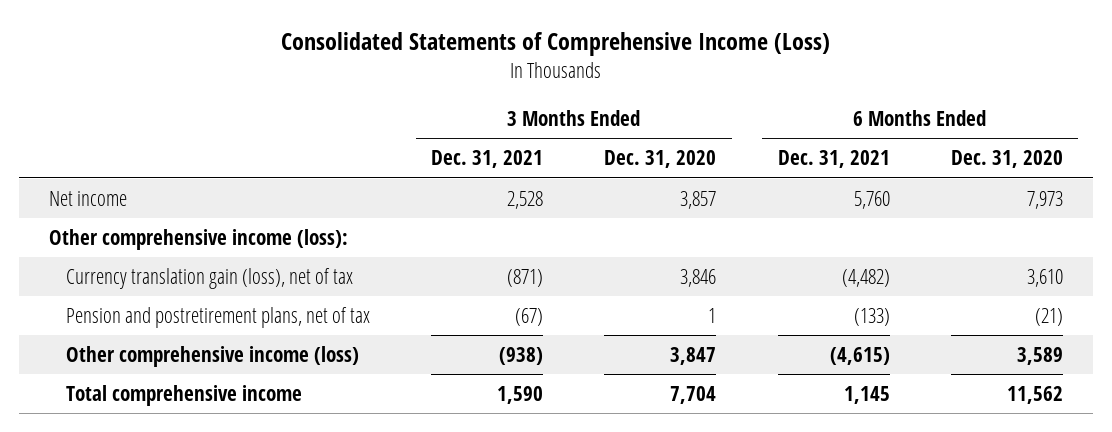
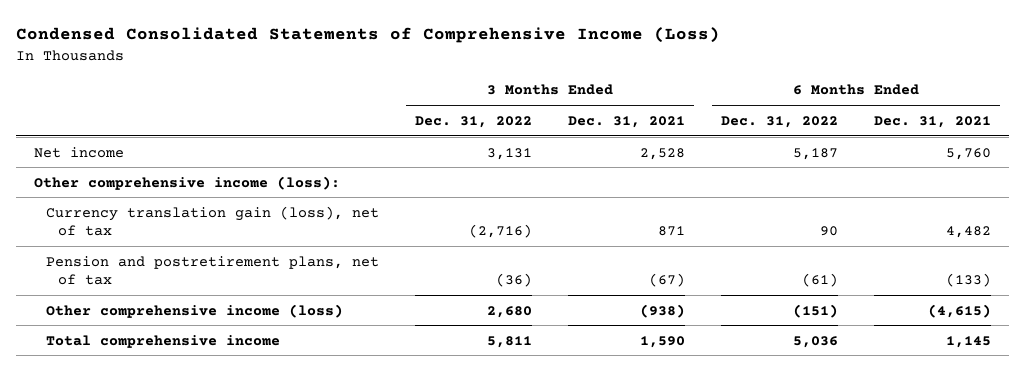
[280,32,830,57] Consolidated Statements of Comprehensive Income (Loss) -> [15,27,720,44] Condensed Consolidated Statements of Comprehensive Income (Loss)
[604,150,717,169] Dec. 31, 2020 -> none
[950,150,1063,169] Dec. 31, 2020 -> none
none -> [415,115,533,128] Dec. 31, 2022
none -> [721,115,839,128] Dec. 31, 2022
[507,269,544,288] (871) -> [658,226,686,237] 871
[841,269,890,288] (4,482) -> [946,226,992,239] 4,482

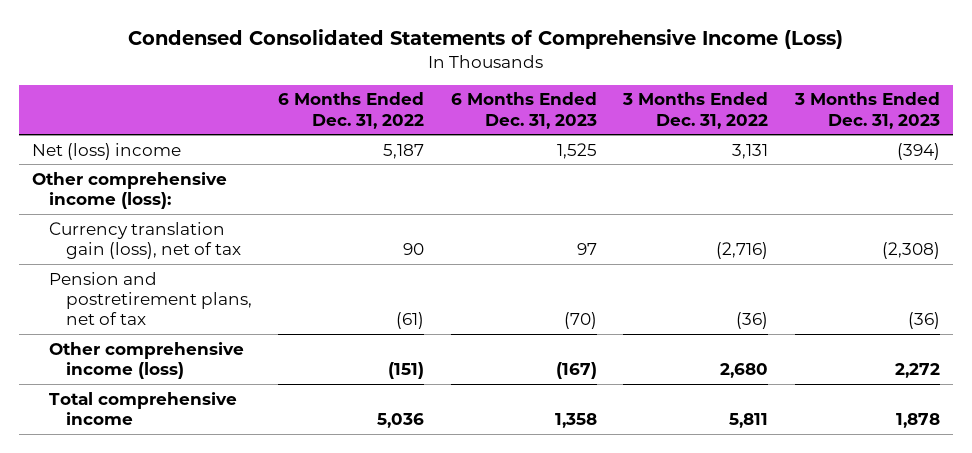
[568,115,686,128] Dec. 31, 2021 -> none
[874,115,992,128] Dec. 31, 2021 -> none
none -> [450,92,597,129] 6 Months Ended Dec. 31, 2023
none -> [793,92,940,129] 3 Months Ended Dec. 31, 2023
[33,146,124,158] Net income -> [31,142,181,160] Net (loss) income

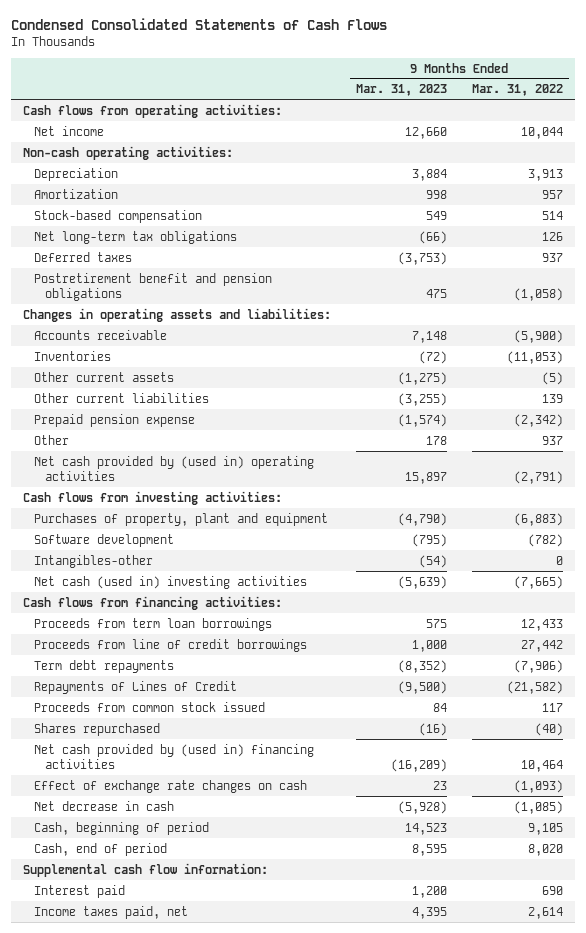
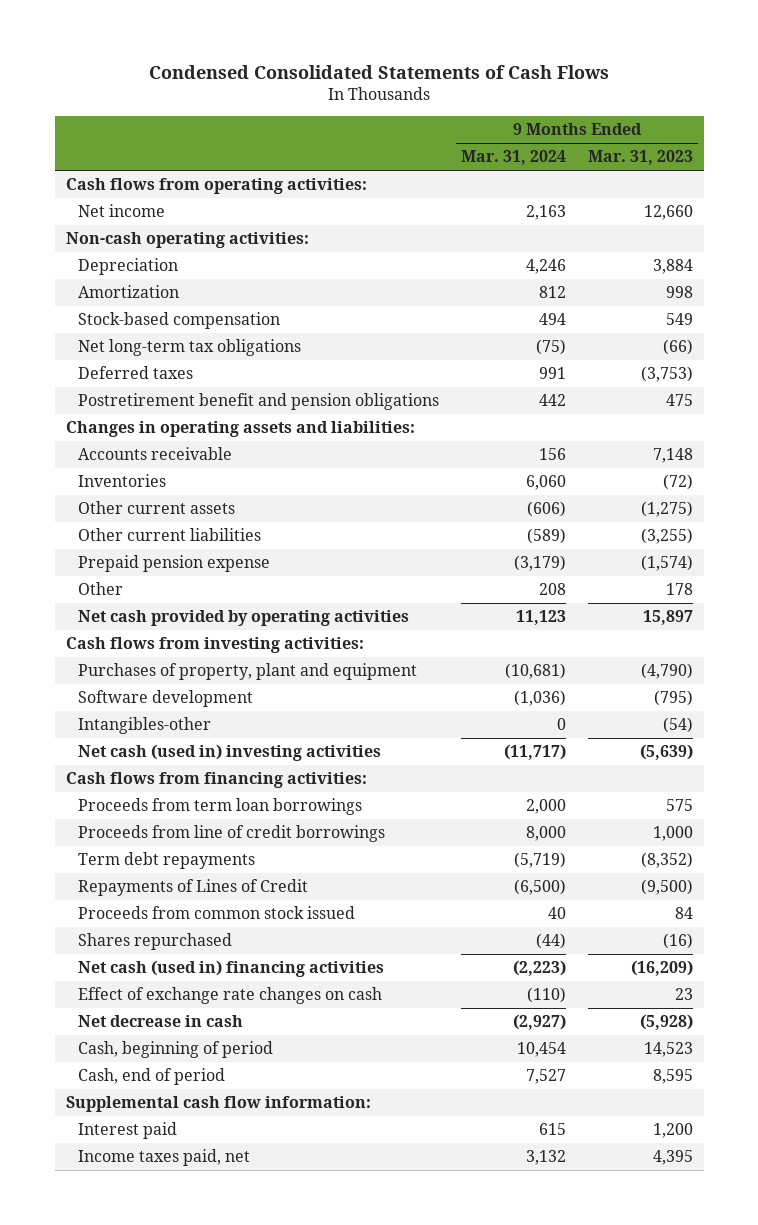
[471,84,563,97] Mar. 31, 2022 -> none
none -> [461,150,567,166] Mar. 31, 2024
[33,455,314,482] Net cash provided by (used in) operating activities -> [78,610,410,627] Net cash provided by operating activities
[33,743,314,770] Net cash provided by (used in) financing activities -> [78,960,385,978] Net cash (used in) financing activities

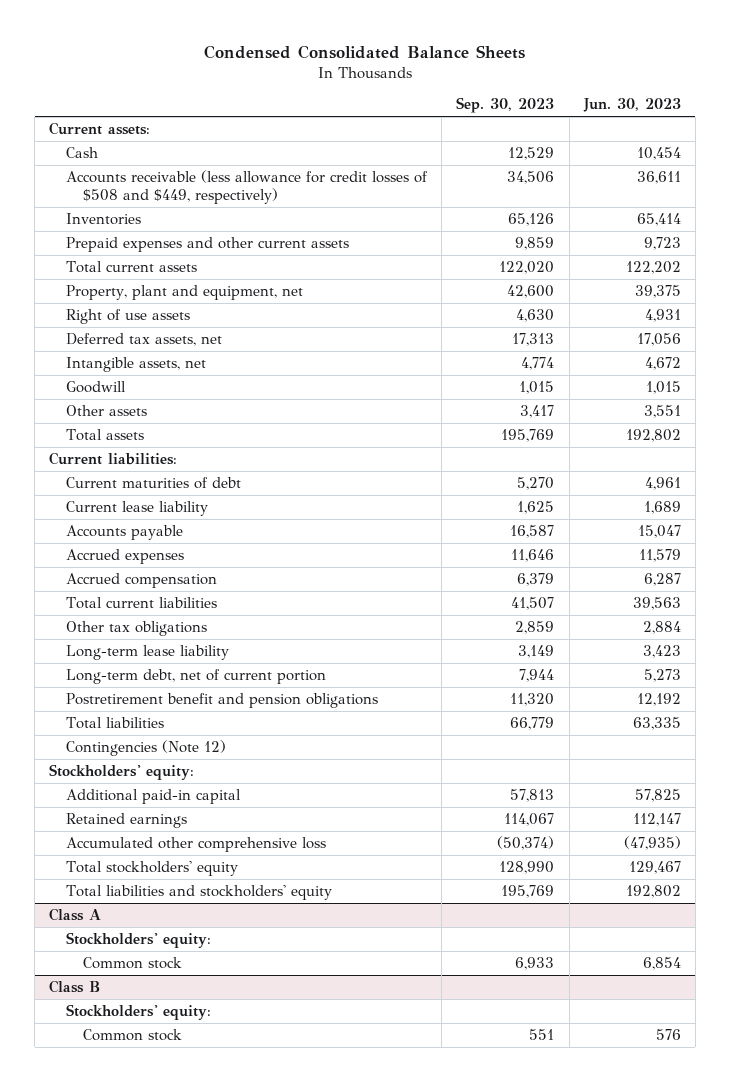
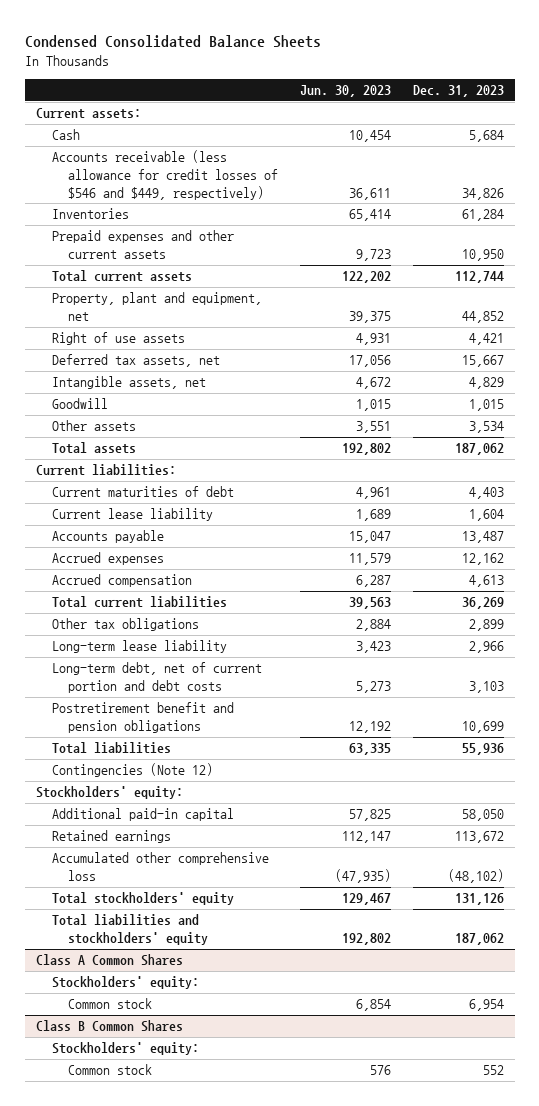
[456,97,555,114] Sep. 30, 2023 -> none
none -> [412,85,504,98] Dec. 31, 2023
[66,169,429,205] Accounts receivable (less allowance for credit losses of $508 and $449, respectively) -> [51,150,278,200] Accounts receivable (less allowance for credit losses of $546 and $449, respectively)
[66,668,327,684] Long-term debt, net of current portion -> [51,662,262,694] Long-term debt, net of current portion and debt costs
[49,907,102,921] Class A -> [35,954,183,967] Class A Common Shares
[49,979,101,993] Class B -> [35,1020,183,1033] Class B Common Shares

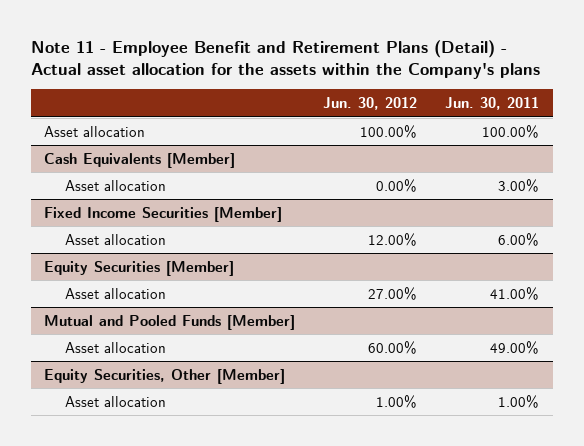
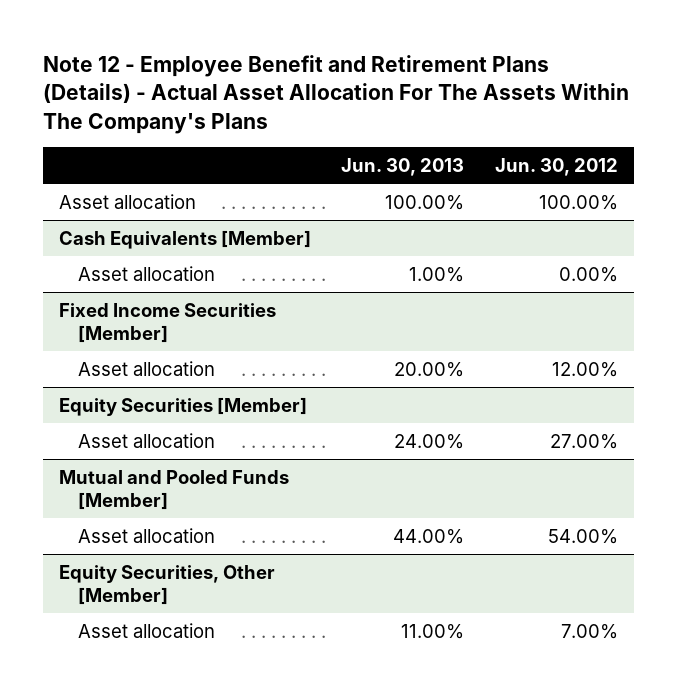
[30,39,540,79] Note 11 - Employee Benefit and Retirement Plans (Detail) - Actual asset allocation for the assets within the Company's plans -> [43,54,630,134] Note 12 - Employee Benefit and Retirement Plans (Details) - Actual Asset Allocation For The Assets Within The Company's Plans
[445,96,540,110] Jun. 30, 2011 -> none
none -> [341,157,465,176] Jun. 30, 2013
[368,340,418,354] 60.00% -> [548,528,619,544] 54.00%
[376,394,418,408] 1.00% -> [561,623,619,639] 7.00%

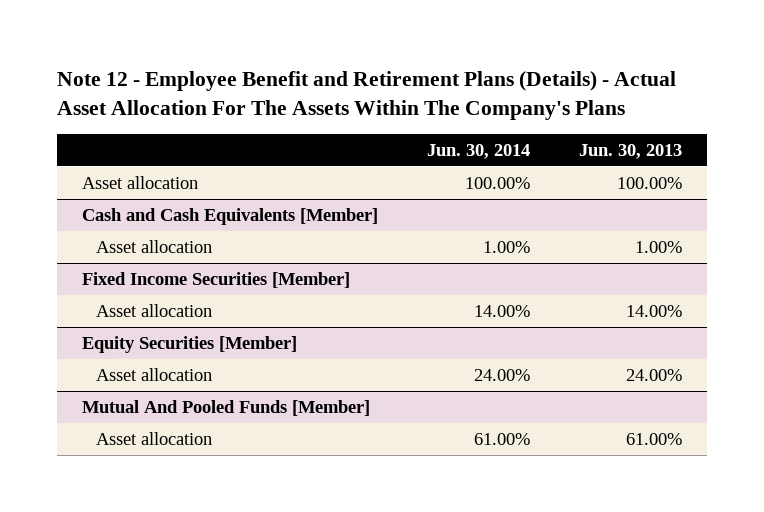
[495,157,619,176] Jun. 30, 2012 -> none
none -> [426,143,530,159] Jun. 30, 2014
[58,229,311,249] Cash Equivalents [Member] -> [81,207,378,225] Cash and Cash Equivalents [Member]
[394,361,465,377] 20.00% -> [626,304,683,317] 14.00%
[58,564,275,605] Equity Securities, Other [Member] -> none
[78,622,216,638] Asset allocation -> none
[58,469,289,510] Mutual and Pooled Funds [Member] -> [81,399,370,416] Mutual And Pooled Funds [Member]
[393,528,465,544] 44.00% -> [626,432,683,445] 61.00%

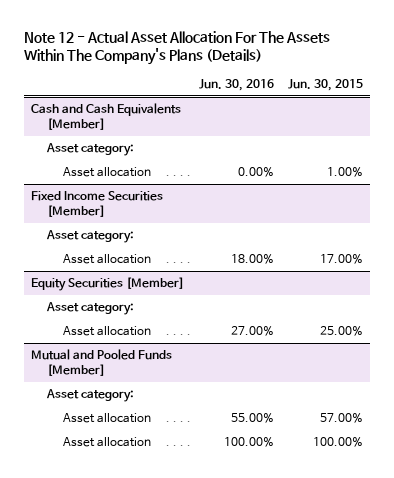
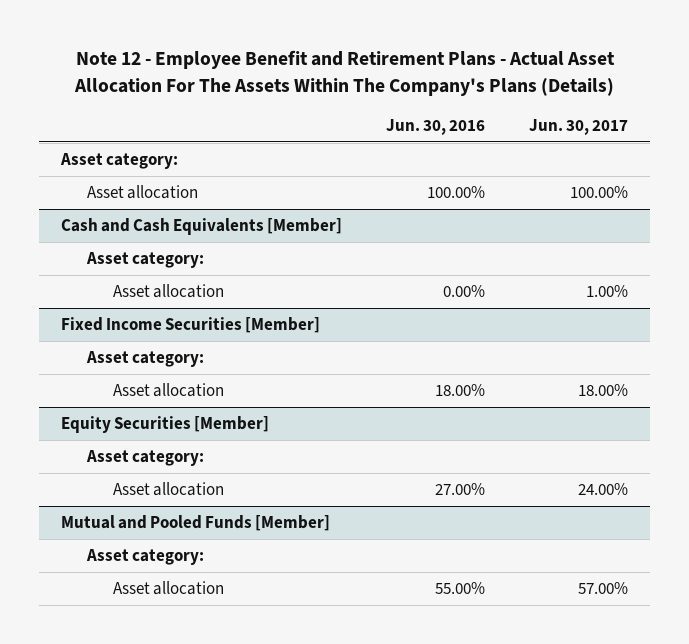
[24,31,331,66] Note 12 - Actual Asset Allocation For The Assets Within The Company's Plans (Details) -> [73,50,615,96] Note 12 - Employee Benefit and Retirement Plans - Actual Asset Allocation For The Assets Within The Company's Plans (Details)
[287,79,363,92] Jun. 30, 2015 -> none
none -> [529,118,629,135] Jun. 30, 2017
none -> [60,153,179,170] Asset category:
none -> [86,185,198,200] Asset allocation
[63,437,152,448] Asset allocation -> none

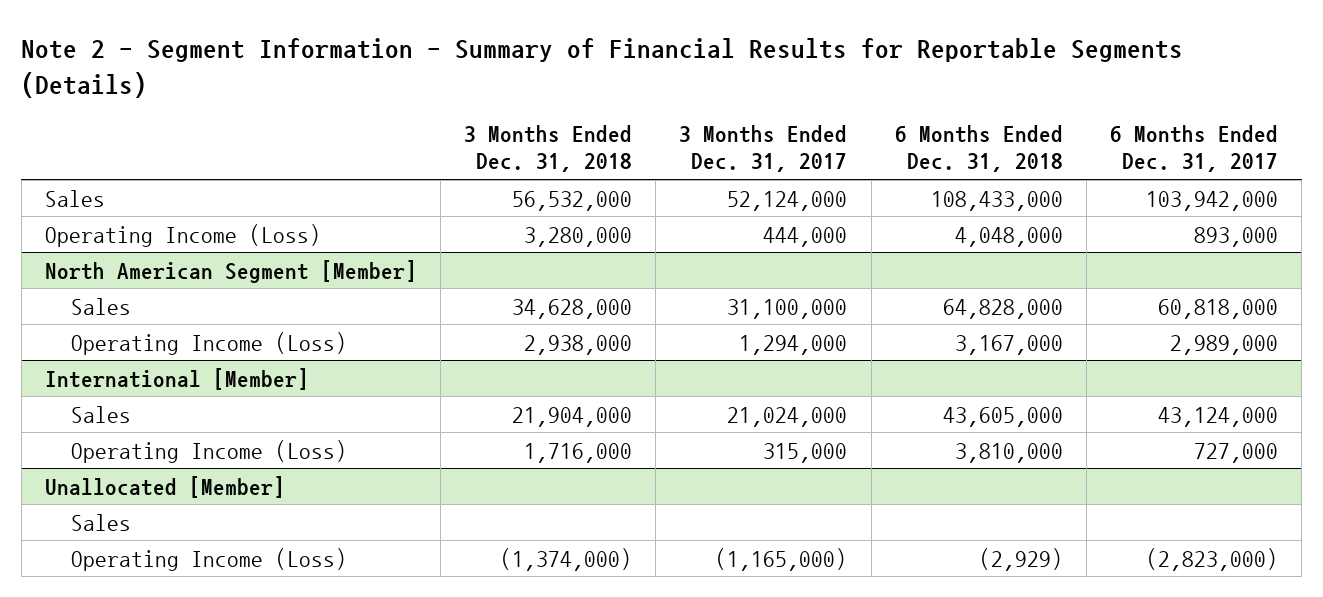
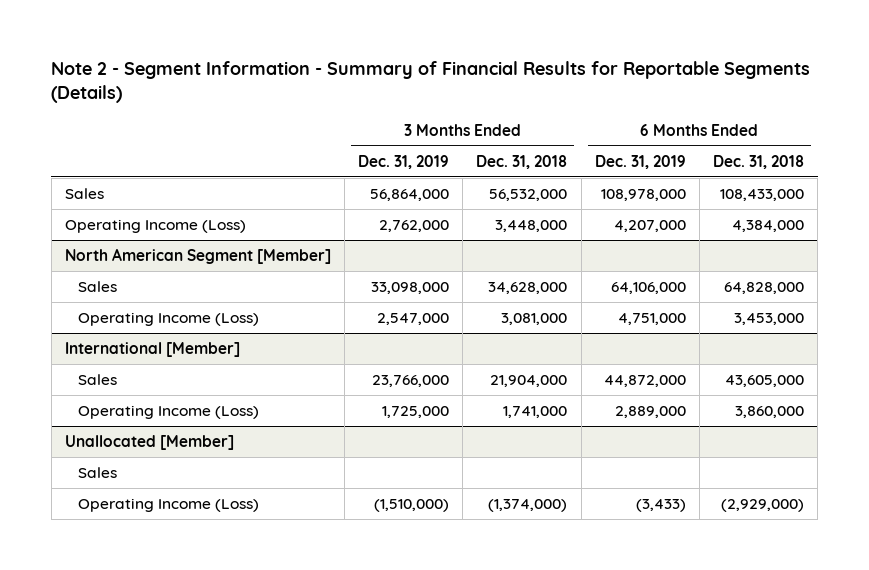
[679,125,848,173] 3 Months Ended Dec. 31, 2017 -> none
[1110,125,1279,173] 6 Months Ended Dec. 31, 2017 -> none
none -> [358,154,450,169] Dec. 31, 2019
none -> [594,154,686,169] Dec. 31, 2019
[524,226,633,247] 3,280,000 -> [495,220,568,233] 3,448,000
[954,226,1063,247] 4,048,000 -> [732,220,805,233] 4,384,000
[524,334,633,355] 2,938,000 -> [501,313,568,326] 3,081,000
[954,334,1063,355] 3,167,000 -> [734,313,805,326] 3,453,000
[524,442,633,463] 1,716,000 -> [503,406,568,419] 1,741,000
[954,442,1063,463] 3,810,000 -> [735,406,805,419] 3,860,000
[978,547,1063,571] (2,929) -> [721,499,805,513] (2,929,000)

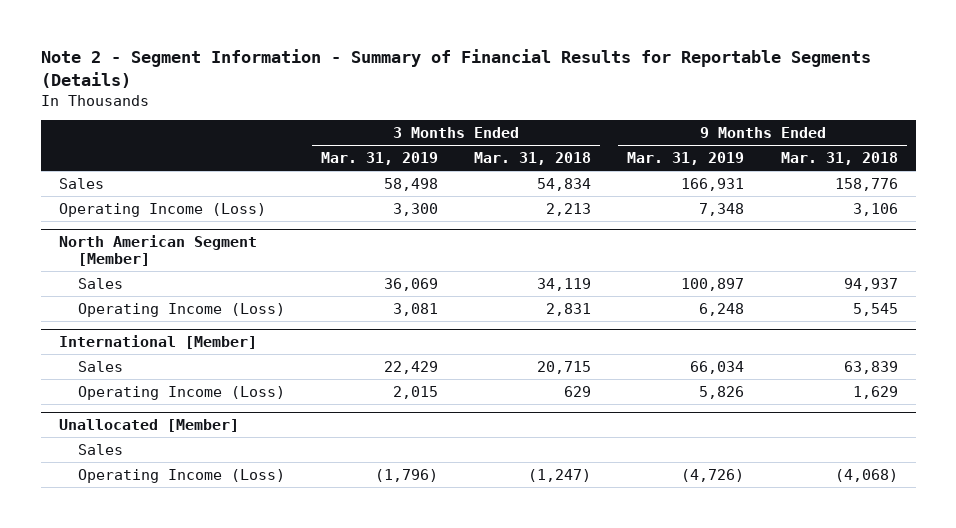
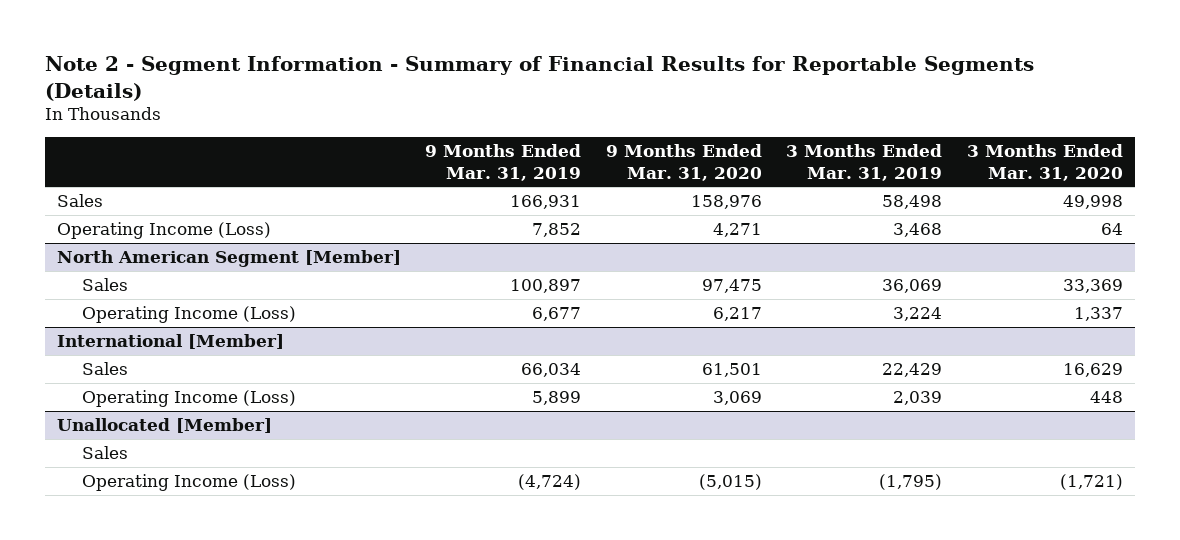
[474,151,592,165] Mar. 31, 2018 -> none
[780,151,898,165] Mar. 31, 2018 -> none
none -> [605,144,762,181] 9 Months Ended Mar. 31, 2020
none -> [966,144,1123,181] 3 Months Ended Mar. 31, 2020
[393,202,439,216] 3,300 -> [893,222,943,237] 3,468
[699,202,745,216] 7,348 -> [532,222,582,237] 7,852
[393,302,439,316] 3,081 -> [893,306,943,321] 3,224
[699,302,745,316] 6,248 -> [532,306,582,321] 6,677
[393,385,439,399] 2,015 -> [893,390,943,405] 2,039
[699,385,745,399] 5,826 -> [532,390,582,405] 5,899
[375,468,439,482] (1,796) -> [879,473,943,490] (1,795)
[681,468,745,482] (4,726) -> [518,473,582,490] (4,724)

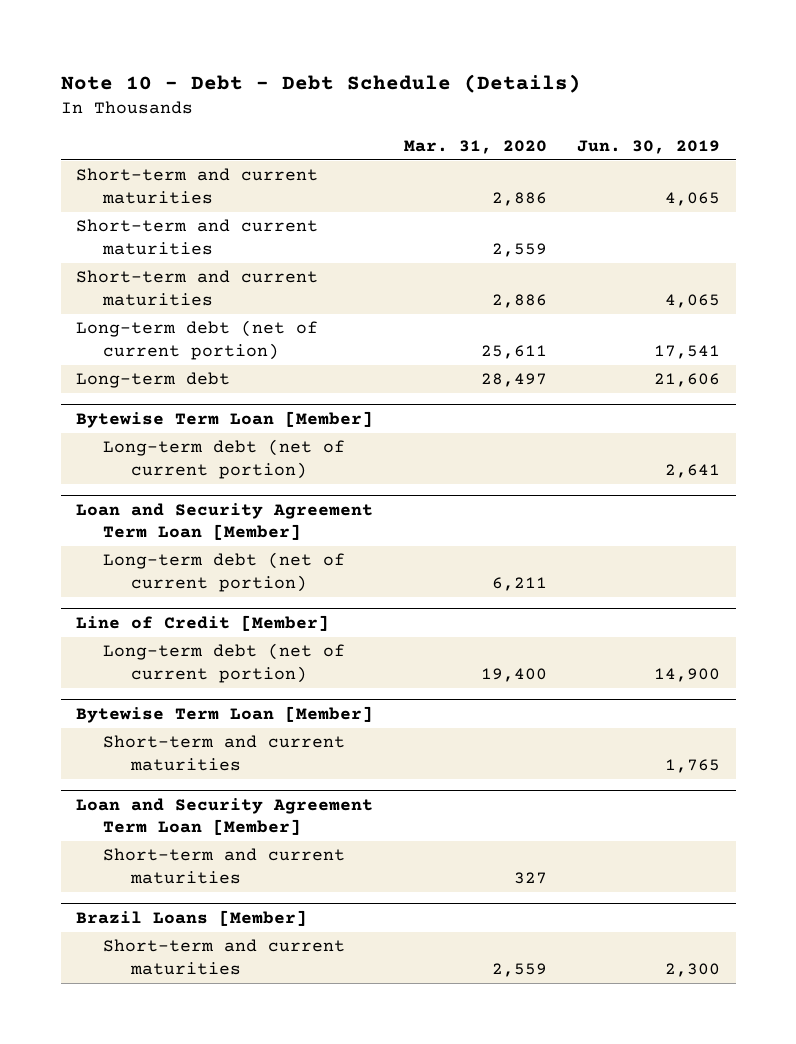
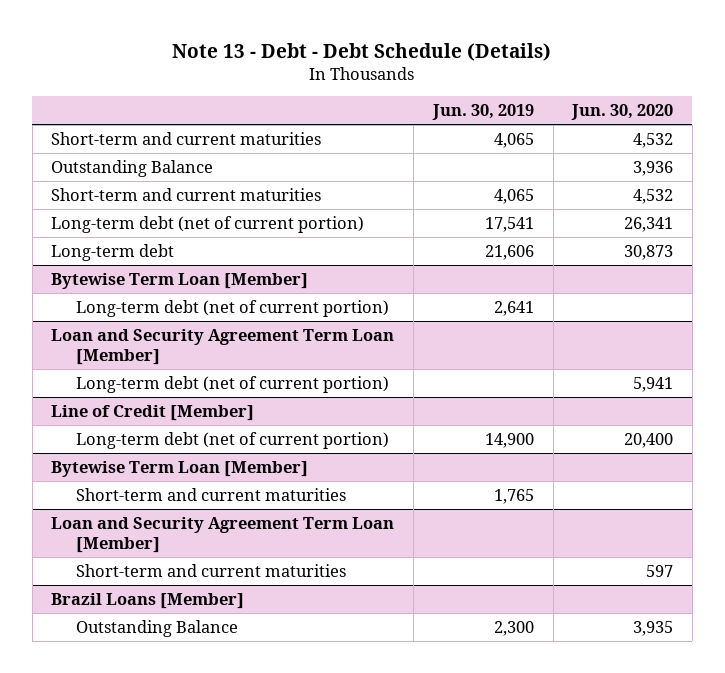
[60,73,581,93] Note 10 - Debt - Debt Schedule (Details) -> [172,42,552,61] Note 13 - Debt - Debt Schedule (Details)
[403,140,547,155] Mar. 31, 2020 -> none
none -> [571,103,674,120] Jun. 30, 2020
[75,219,318,255] Short-term and current maturities -> [51,159,214,177] Outstanding Balance
[103,939,346,975] Short-term and current maturities -> [76,619,239,637] Outstanding Balance

